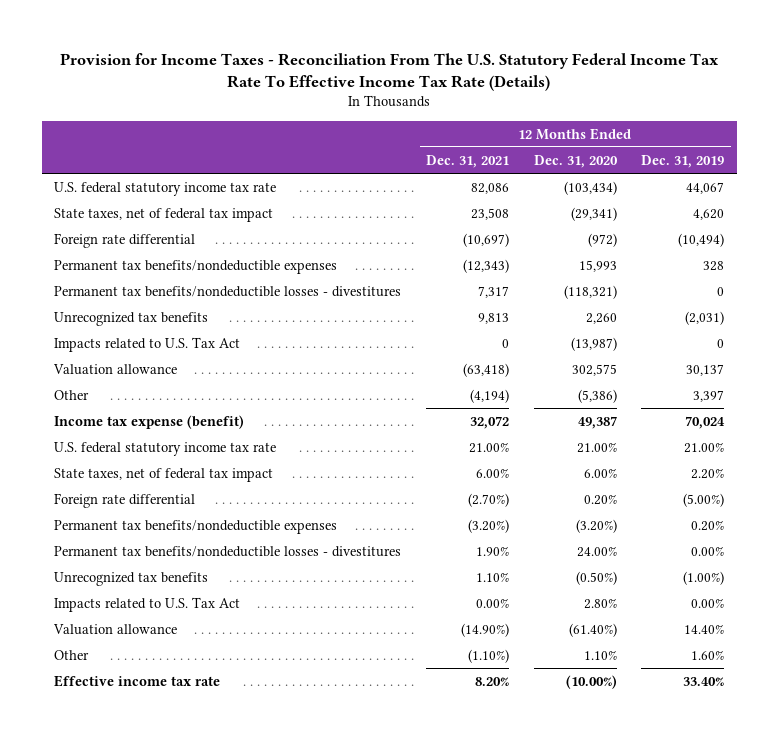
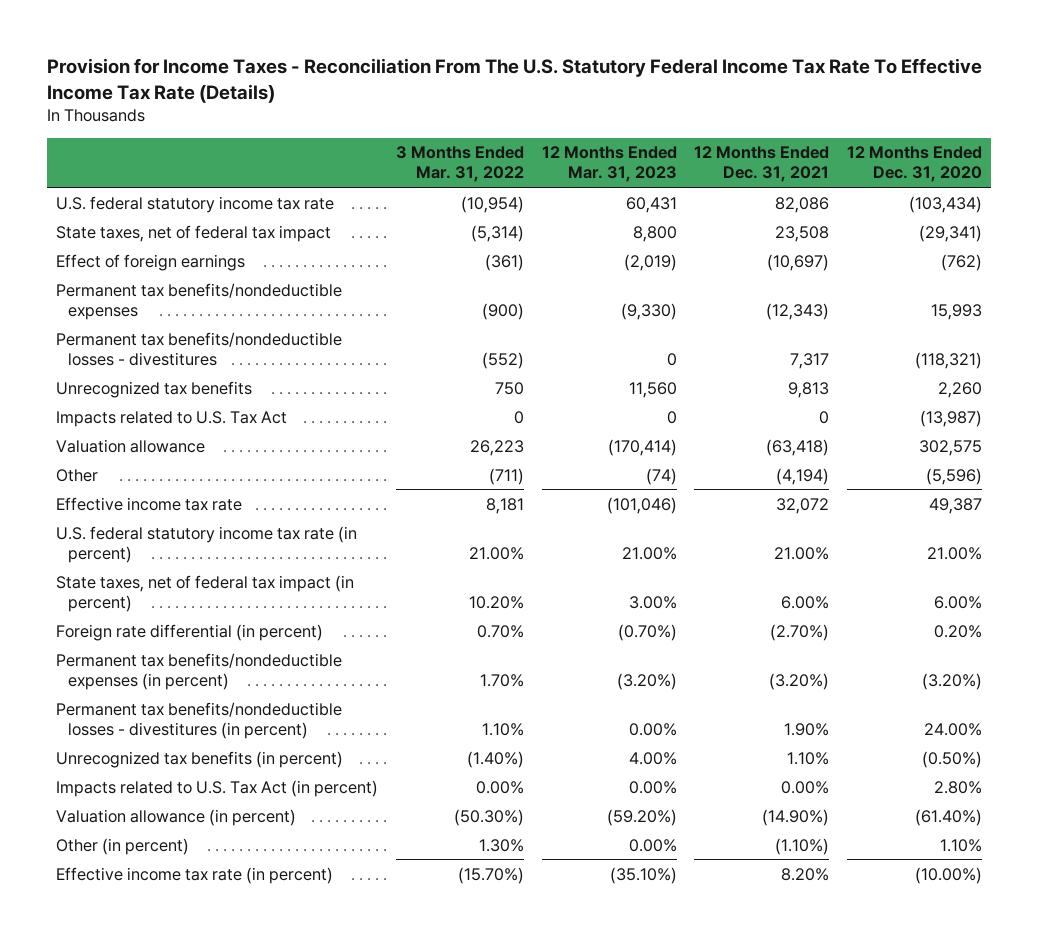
[641,154,725,168] Dec. 31, 2019 -> none
none -> [395,146,524,183] 3 Months Ended Mar. 31, 2022
none -> [541,146,677,183] 12 Months Ended Mar. 31, 2023
[54,232,196,248] Foreign rate differential -> none
none -> [56,253,246,271] Effect of foreign earnings
[577,388,617,403] (5,386) -> [925,467,982,485] (5,596)
[54,414,245,429] Income tax expense (benefit) -> [56,496,243,511] Effective income tax rate
[54,441,277,456] U.S. federal statutory income tax rate -> [56,525,358,563] U.S. federal statutory income tax rate (in percent)
[54,467,274,482] State taxes, net of federal tax impact -> [56,574,355,612] State taxes, net of federal tax impact (in percent)
[54,492,196,508] Foreign rate differential -> [56,623,324,641] Foreign rate differential (in percent)
[54,519,338,534] Permanent tax benefits/nondeductible expenses -> [56,652,343,690] Permanent tax benefits/nondeductible expenses (in percent)
[54,545,402,557] Permanent tax benefits/nondeductible losses - divestitures -> [56,701,343,739] Permanent tax benefits/nondeductible losses - divestitures (in percent)
[54,571,209,586] Unrecognized tax benefits -> [56,750,344,768] Unrecognized tax benefits (in percent)
[54,596,241,612] Impacts related to U.S. Tax Act -> [56,779,379,797] Impacts related to U.S. Tax Act (in percent)
[53,623,178,635] Valuation allowance -> [56,808,297,826] Valuation allowance (in percent)
[54,649,90,660] Other -> [56,837,190,855] Other (in percent)
[54,674,221,687] Effective income tax rate -> [56,866,334,884] Effective income tax rate (in percent)

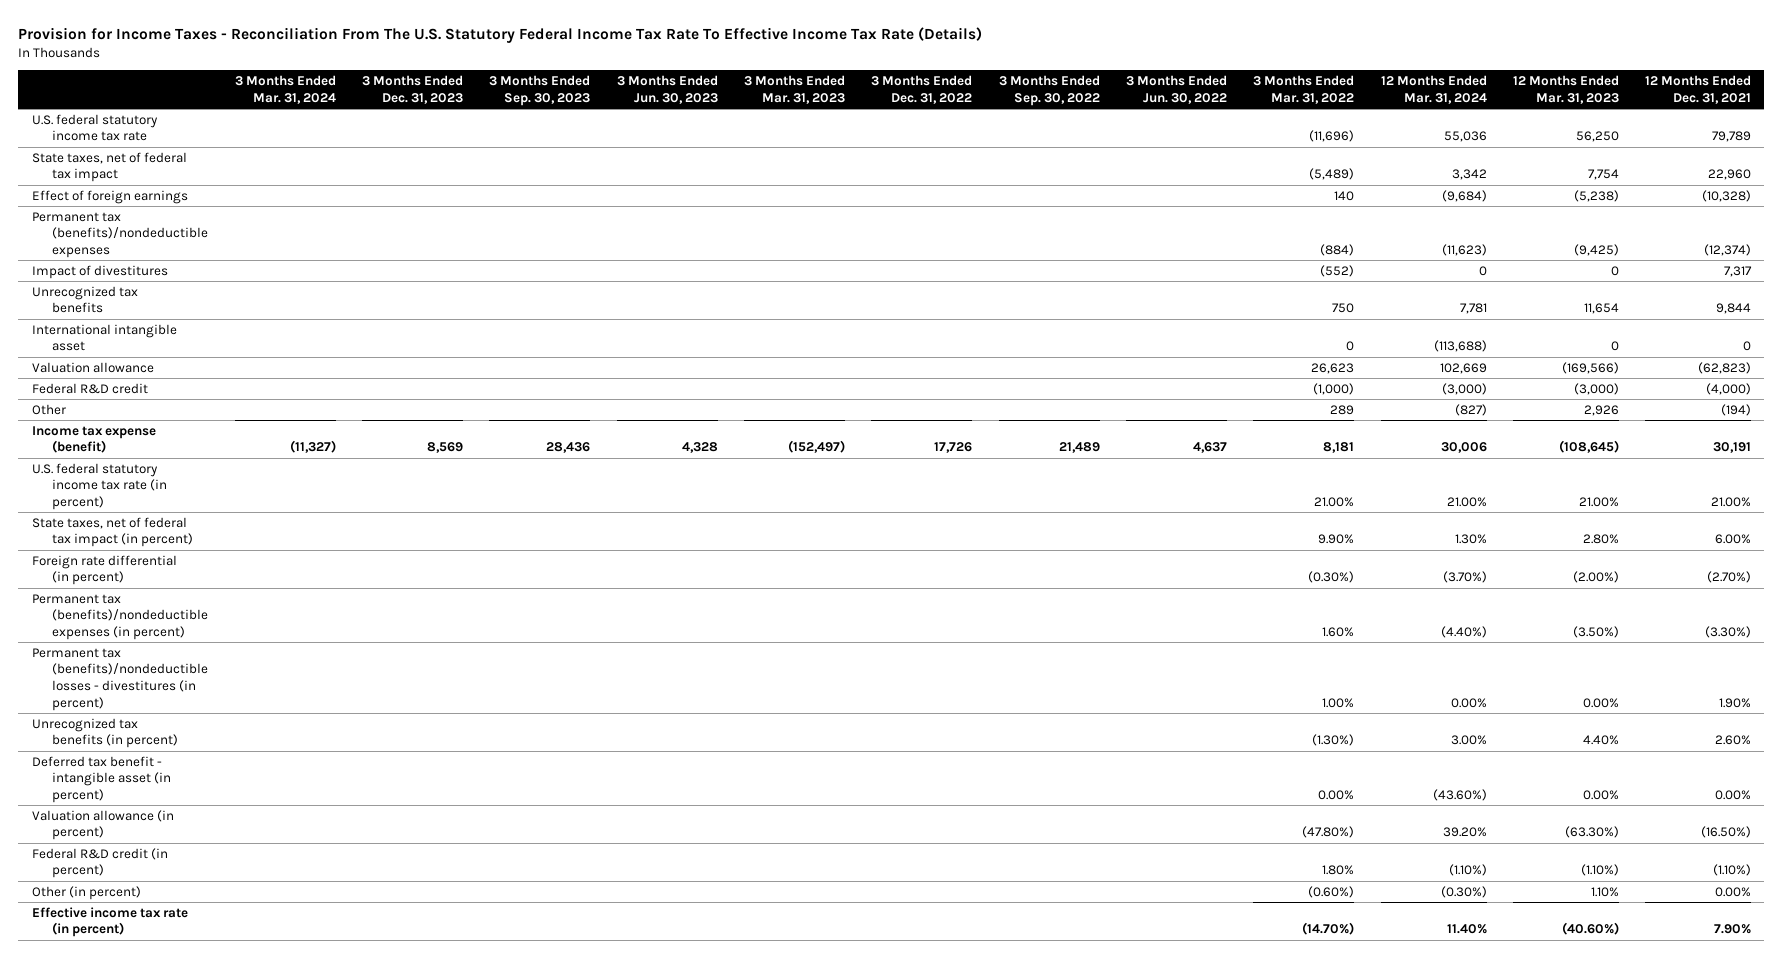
[846,146,982,183] 12 Months Ended Dec. 31, 2020 -> none
none -> [234,75,336,104] 3 Months Ended Mar. 31, 2024
none -> [361,75,463,104] 3 Months Ended Dec. 31, 2023
none -> [489,75,591,106] 3 Months Ended Sep. 30, 2023
none -> [616,75,718,104] 3 Months Ended Jun. 30, 2023
none -> [743,75,845,104] 3 Months Ended Mar. 31, 2023
none -> [871,75,973,104] 3 Months Ended Dec. 31, 2022
none -> [998,75,1100,106] 3 Months Ended Sep. 30, 2022
none -> [1125,75,1227,104] 3 Months Ended Jun. 30, 2022
none -> [1380,75,1487,104] 12 Months Ended Mar. 31, 2024
[56,410,288,427] Impacts related to U.S. Tax Act -> none
[460,195,524,213] (10,954) -> [1309,130,1355,143] (11,696)
[625,196,677,213] 60,431 -> [1575,131,1619,143] 56,250
[775,196,830,213] 82,086 -> [1712,131,1752,143] 79,789
[470,224,524,242] (5,314) -> [1309,168,1355,181] (5,489)
[632,225,677,242] 8,800 -> [1587,169,1619,181] 7,754
[775,225,830,242] 23,508 -> [1708,169,1752,181] 22,960
[484,253,524,271] (361) -> [1334,190,1355,201] 140
[623,253,677,271] (2,019) -> [1573,189,1619,202] (5,238)
[767,253,830,271] (10,697) -> [1702,189,1752,202] (10,328)
[56,282,343,320] Permanent tax benefits/nondeductible expenses -> [31,211,209,259] Permanent tax (benefits)/nondeductible expenses
[481,302,524,320] (900) -> [1320,244,1355,257] (884)
[620,302,677,320] (9,330) -> [1573,244,1619,257] (9,425)
[766,302,830,320] (12,343) -> [1704,244,1752,257] (12,374)
[56,331,343,366] Permanent tax benefits/nondeductible losses - divestitures -> [31,264,168,279] Impact of divestitures
[628,381,677,398] 11,560 -> [1583,303,1619,315] 11,654
[788,381,830,398] 9,813 -> [1716,303,1752,315] 9,844
none -> [31,323,177,352] International intangible asset
[469,439,524,456] 26,223 -> [1311,362,1355,374] 26,623
[607,438,677,456] (170,414) -> [1561,361,1619,374] (169,566)
[766,438,830,456] (63,418) -> [1698,361,1752,374] (62,823)
none -> [31,382,148,394] Federal R&D credit
[488,467,524,485] (711) -> [1330,404,1355,415] 289
[645,467,677,485] (74) -> [1583,404,1619,416] 2,926
[776,467,830,485] (4,194) -> [1721,403,1752,416] (194)
[56,496,243,511] Effective income tax rate -> [31,425,156,454] Income tax expense (benefit)
[606,496,677,514] (101,046) -> [1558,440,1619,454] (108,645)
[776,497,830,514] 32,072 -> [1713,442,1752,454] 30,191
[56,779,379,797] Impacts related to U.S. Tax Act (in percent) -> none
[468,595,524,609] 10.20% -> [1318,534,1355,545] 9.90%
[628,595,677,609] 3.00% -> [1582,534,1619,545] 2.80%
[476,624,524,638] 0.70% -> [1308,571,1355,584] (0.30%)
[617,623,677,641] (0.70%) -> [1572,571,1619,584] (2.00%)
[56,652,343,690] Permanent tax benefits/nondeductible expenses (in percent) -> [31,593,209,641] Permanent tax (benefits)/nondeductible expenses (in percent)
[479,673,524,687] 1.70% -> [1322,627,1355,638] 1.60%
[616,672,677,690] (3.20%) -> [1572,626,1619,639] (3.50%)
[769,672,830,690] (3.20%) -> [1705,626,1752,639] (3.30%)
[56,701,343,739] Permanent tax benefits/nondeductible losses - divestitures (in percent) -> [31,647,209,711] Permanent tax (benefits)/nondeductible losses - divestitures (in percent)
[481,722,524,736] 1.10% -> [1322,697,1355,708] 1.00%
[466,750,524,768] (1.40%) -> [1312,734,1355,747] (1.30%)
[628,751,677,765] 4.00% -> [1582,735,1619,746] 4.40%
[787,751,830,765] 1.10% -> [1715,735,1752,746] 2.60%
none -> [31,755,172,804] Deferred tax benefit - intangible asset (in percent)
[453,808,524,826] (50.30%) -> [1302,826,1355,839] (47.80%)
[606,808,677,826] (59.20%) -> [1564,826,1619,839] (63.30%)
[762,808,830,826] (14.90%) -> [1701,826,1752,839] (16.50%)
none -> [31,847,168,879] Federal R&D credit (in percent)
[478,838,524,852] 1.30% -> [1308,885,1355,898] (0.60%)
[628,838,677,852] 0.00% -> [1590,886,1619,897] 1.10%
[775,837,830,855] (1.10%) -> [1715,886,1752,897] 0.00%
[457,866,524,884] (15.70%) -> [1302,922,1355,936] (14.70%)
[609,866,677,884] (35.10%) -> [1561,922,1619,936] (40.60%)
[781,867,830,881] 8.20% -> [1714,924,1752,935] 7.90%

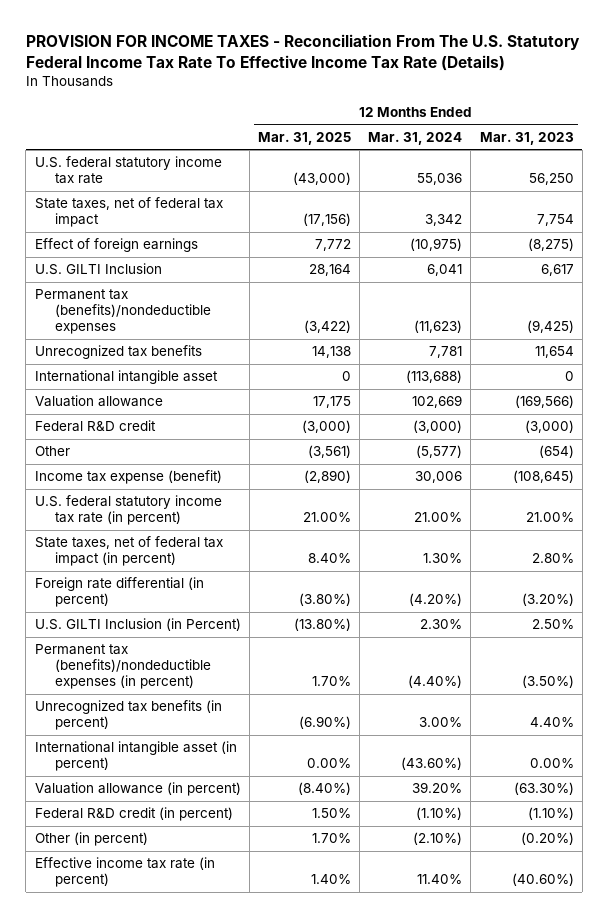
[18,27,983,44] Provision for Income Taxes - Reconciliation From The U.S. Statutory Federal Income Tax Rate To Effective Income Tax Rate (Details) -> [25,33,580,71] PROVISION FOR INCOME TAXES - Reconciliation From The U.S. Statutory Federal Income Tax Rate To Effective Income Tax Rate (Details)
[234,75,336,104] 3 Months Ended Mar. 31, 2024 -> none
[361,75,463,104] 3 Months Ended Dec. 31, 2023 -> none
[489,75,591,106] 3 Months Ended Sep. 30, 2023 -> none
[616,75,718,104] 3 Months Ended Jun. 30, 2023 -> none
[743,75,845,104] 3 Months Ended Mar. 31, 2023 -> none
[871,75,973,104] 3 Months Ended Dec. 31, 2022 -> none
[998,75,1100,106] 3 Months Ended Sep. 30, 2022 -> none
[1125,75,1227,104] 3 Months Ended Jun. 30, 2022 -> none
[1253,75,1355,104] 3 Months Ended Mar. 31, 2022 -> none
[1645,75,1752,104] 12 Months Ended Dec. 31, 2021 -> none
none -> [257,131,351,145] Mar. 31, 2025
[1441,189,1487,202] (9,684) -> [410,238,463,252] (10,975)
[1573,189,1619,202] (5,238) -> [527,238,574,252] (8,275)
none -> [34,263,162,276] U.S. GILTI Inclusion
[31,264,168,279] Impact of divestitures -> none
[1454,403,1487,416] (827) -> [416,445,463,459] (5,577)
[1583,404,1619,416] 2,926 -> [538,445,574,459] (654)
[1442,571,1487,584] (3.70%) -> [409,593,463,607] (4.20%)
[1572,571,1619,584] (2.00%) -> [521,593,574,607] (3.20%)
none -> [34,618,241,632] U.S. GILTI Inclusion (in Percent)
[31,647,209,711] Permanent tax (benefits)/nondeductible losses - divestitures (in percent) -> none
[31,755,172,804] Deferred tax benefit - intangible asset (in percent) -> [34,741,237,772] International intangible asset (in percent)
[1440,885,1487,898] (0.30%) -> [413,832,463,846] (2.10%)
[1590,886,1619,897] 1.10% -> [520,832,574,846] (0.20%)

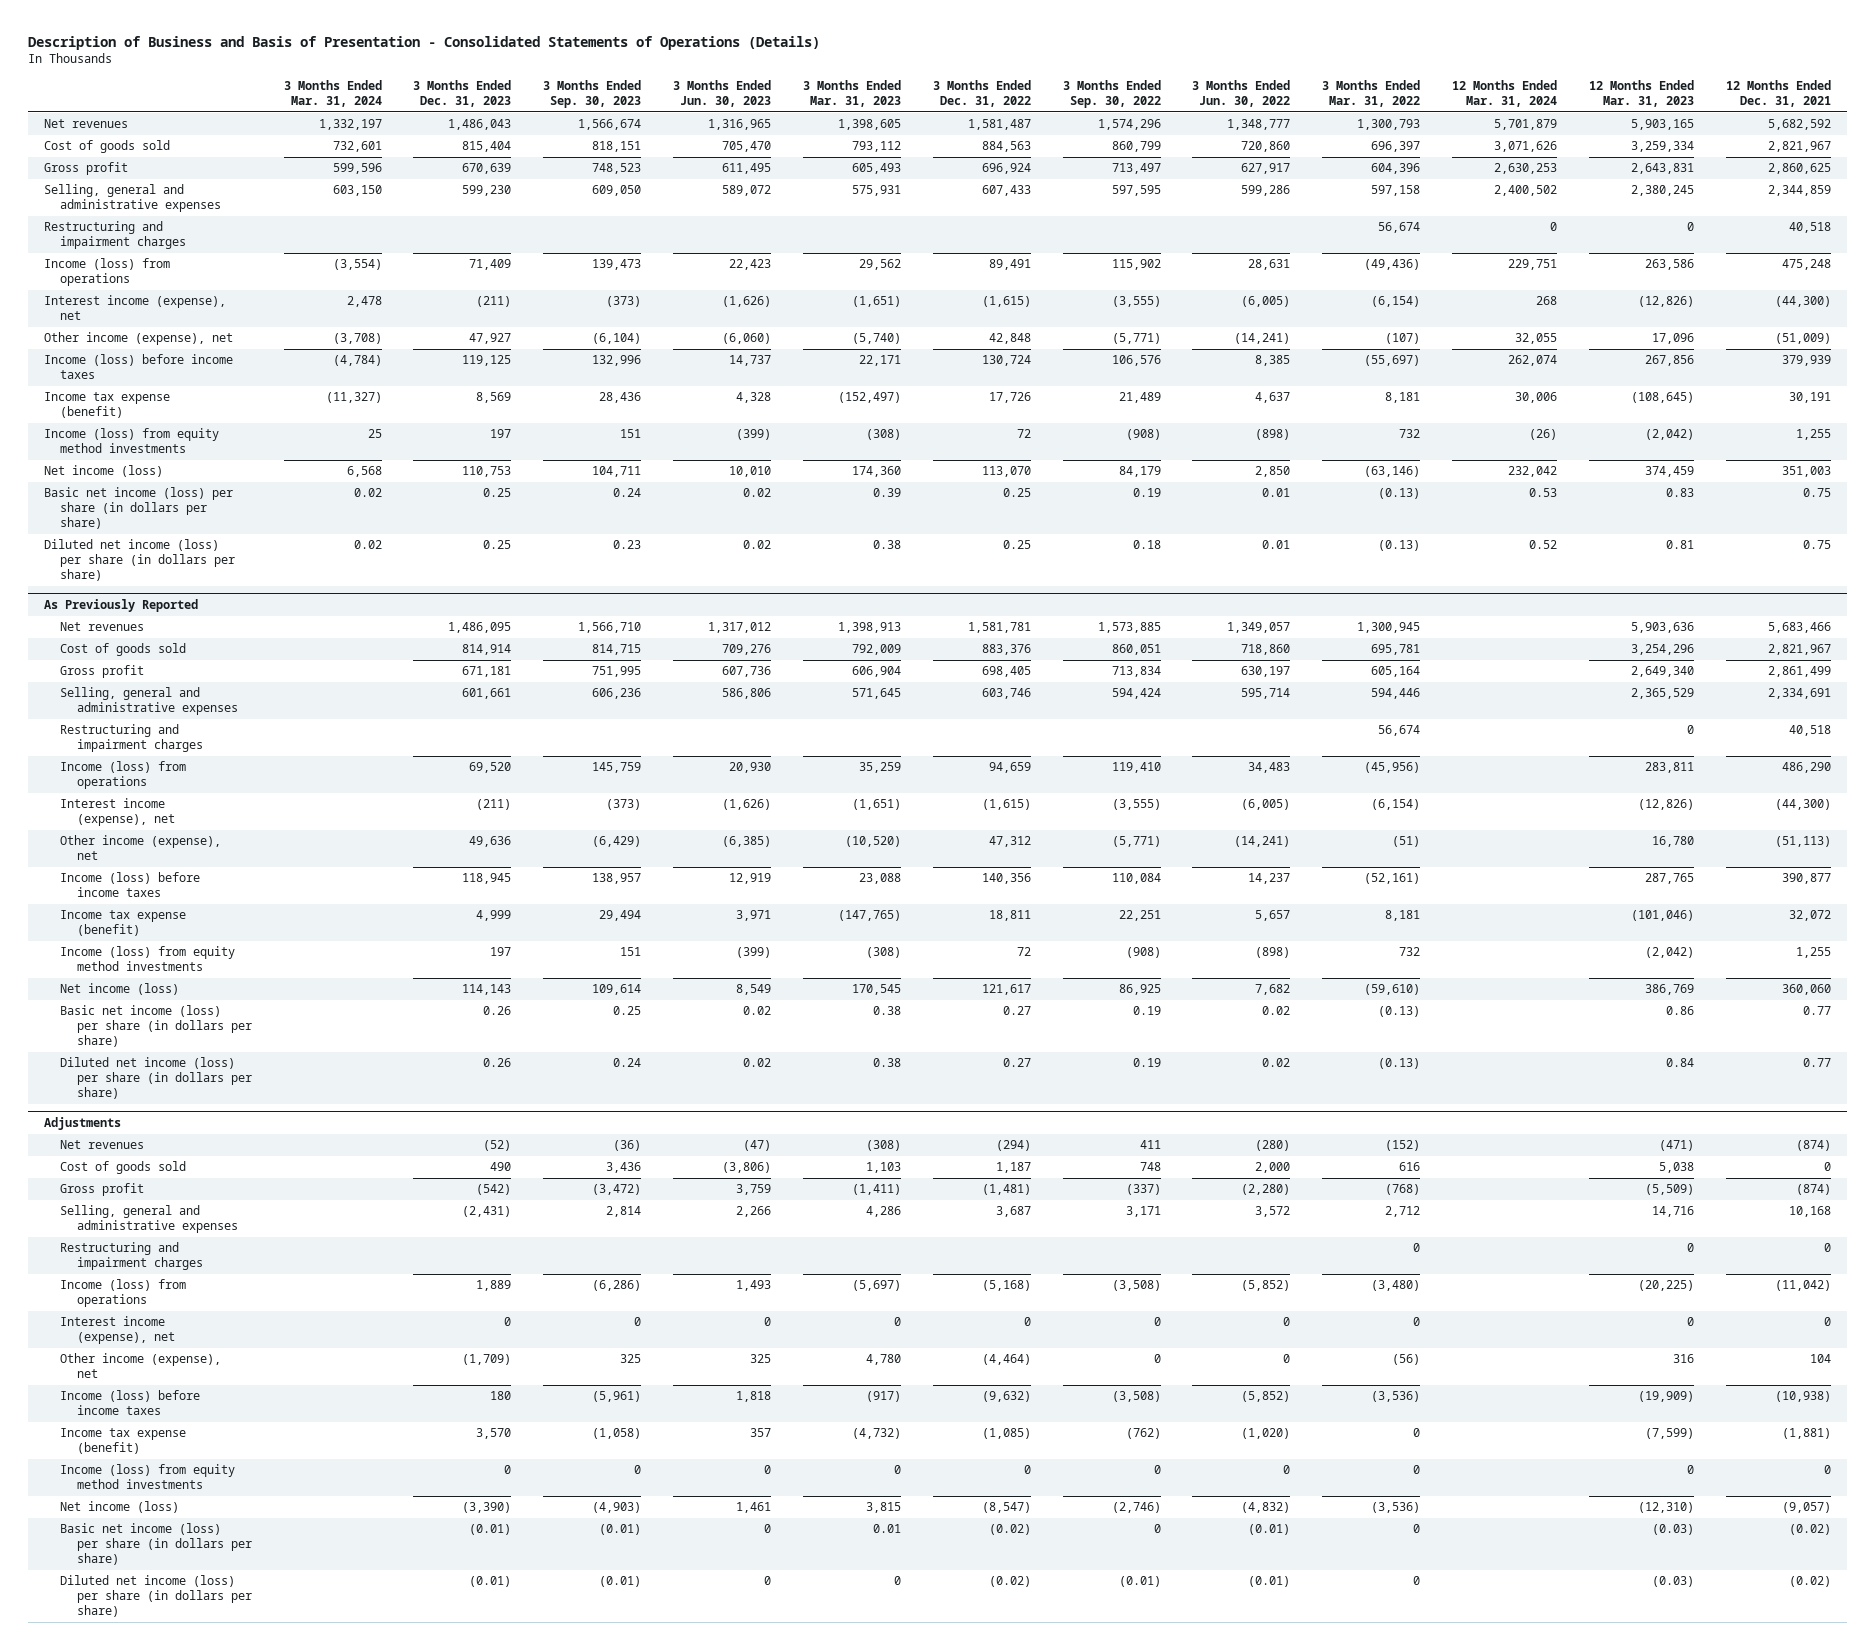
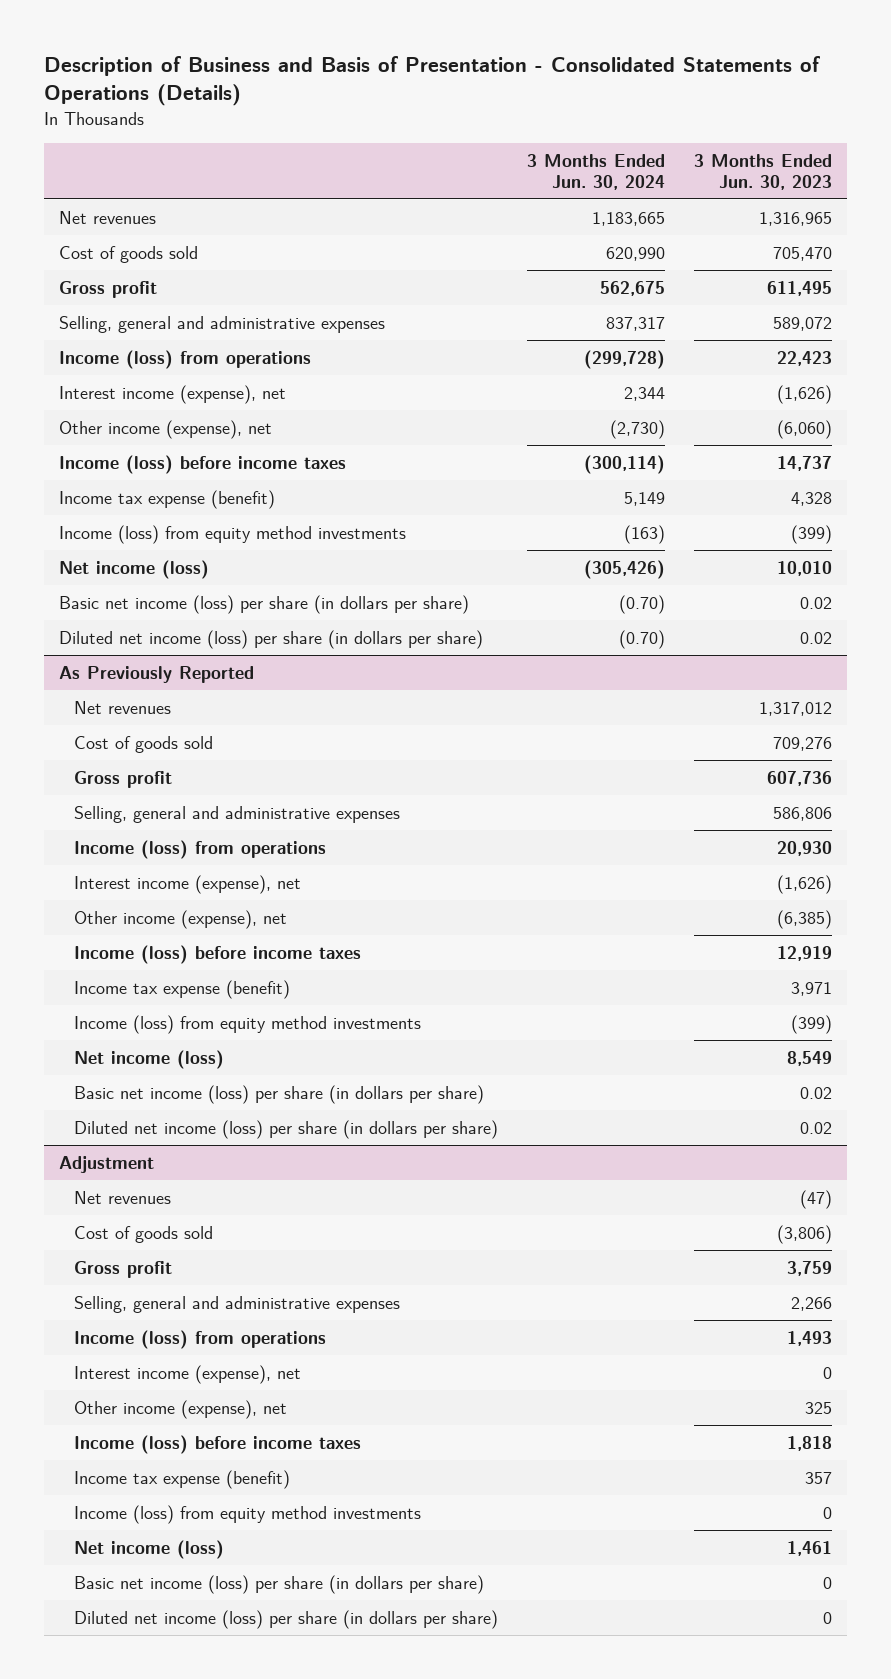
[283,80,382,107] 3 Months Ended Mar. 31, 2024 -> none
[413,80,512,107] 3 Months Ended Dec. 31, 2023 -> none
[543,80,642,108] 3 Months Ended Sep. 30, 2023 -> none
[802,80,901,107] 3 Months Ended Mar. 31, 2023 -> none
[932,80,1031,107] 3 Months Ended Dec. 31, 2022 -> none
[1062,80,1161,108] 3 Months Ended Sep. 30, 2022 -> none
[1192,80,1291,107] 3 Months Ended Jun. 30, 2022 -> none
[1322,80,1421,107] 3 Months Ended Mar. 31, 2022 -> none
[1452,80,1558,107] 12 Months Ended Mar. 31, 2024 -> none
[1588,80,1694,107] 12 Months Ended Mar. 31, 2023 -> none
[1725,80,1831,107] 12 Months Ended Dec. 31, 2021 -> none
none -> [527,153,666,190] 3 Months Ended Jun. 30, 2024
[44,221,187,250] Restructuring and impairment charges -> none
[60,724,203,753] Restructuring and impairment charges -> none
[44,1116,122,1130] Adjustments -> [58,1155,154,1173] Adjustment
[60,1242,203,1271] Restructuring and impairment charges -> none

